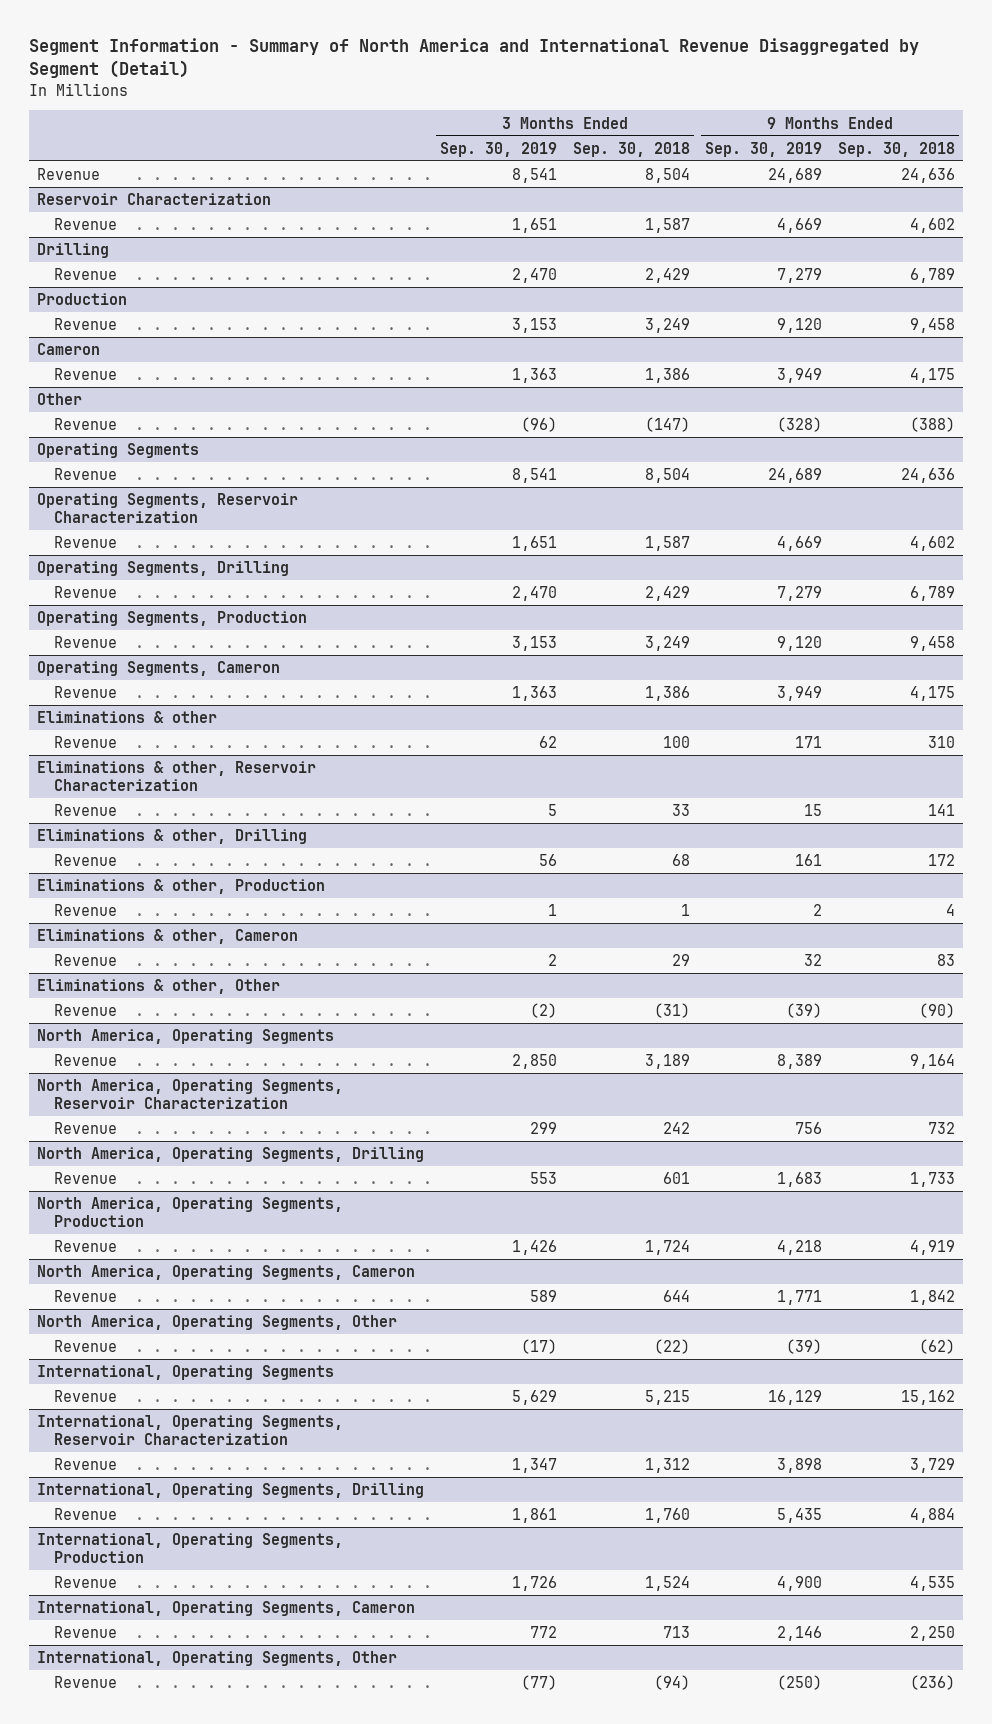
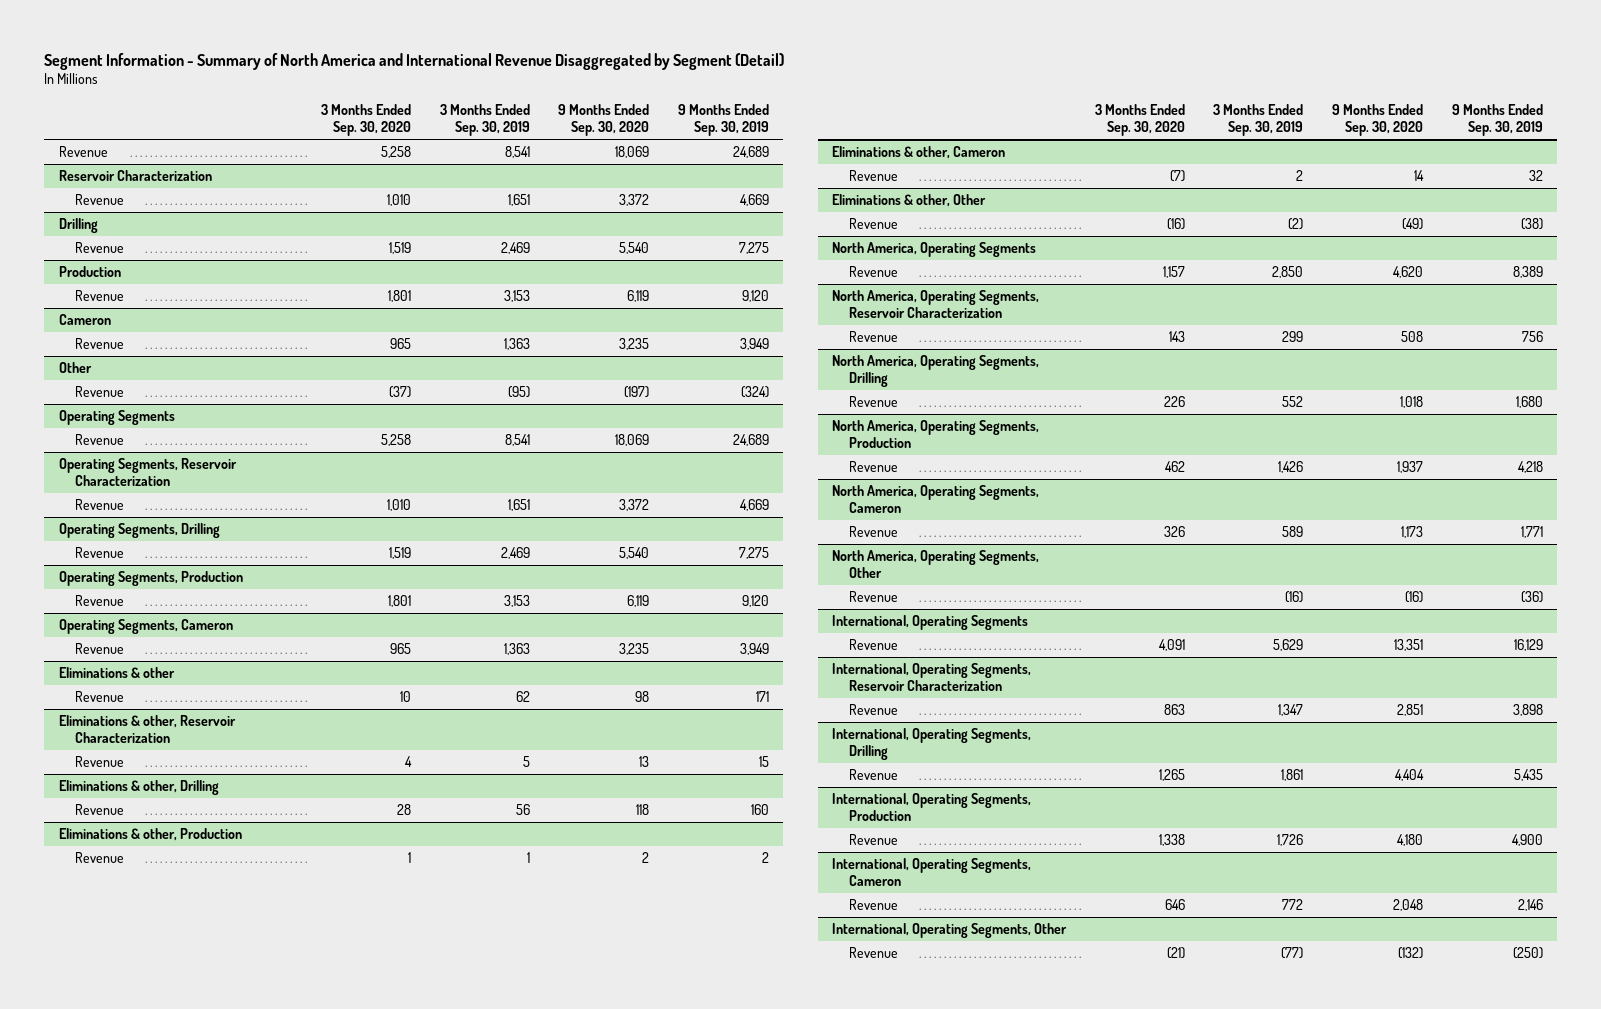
[572,141,690,157] Sep. 30, 2018 -> none
[838,141,956,157] Sep. 30, 2018 -> none
none -> [321,104,412,137] 3 Months Ended Sep. 30, 2020
none -> [558,104,650,137] 9 Months Ended Sep. 30, 2020
[511,268,557,284] 2,470 -> [500,242,530,255] 2,469
[777,268,823,284] 7,279 -> [739,242,770,255] 7,275
[520,417,557,433] (96) -> [507,386,530,399] (95)
[777,417,823,433] (328) -> [741,386,770,399] (324)
[511,586,557,602] 2,470 -> [500,547,530,560] 2,469
[777,586,823,602] 7,279 -> [739,547,770,560] 7,275
[795,854,823,867] 161 -> [751,804,770,816] 160
[786,1003,823,1019] (39) -> [1520,218,1543,231] (38)
[529,1172,557,1185] 553 -> [1282,396,1304,408] 552
[777,1172,823,1188] 1,683 -> [1515,396,1543,409] 1,680
[520,1339,557,1355] (17) -> [1285,591,1304,604] (16)
[786,1339,823,1355] (39) -> [1520,591,1543,604] (36)

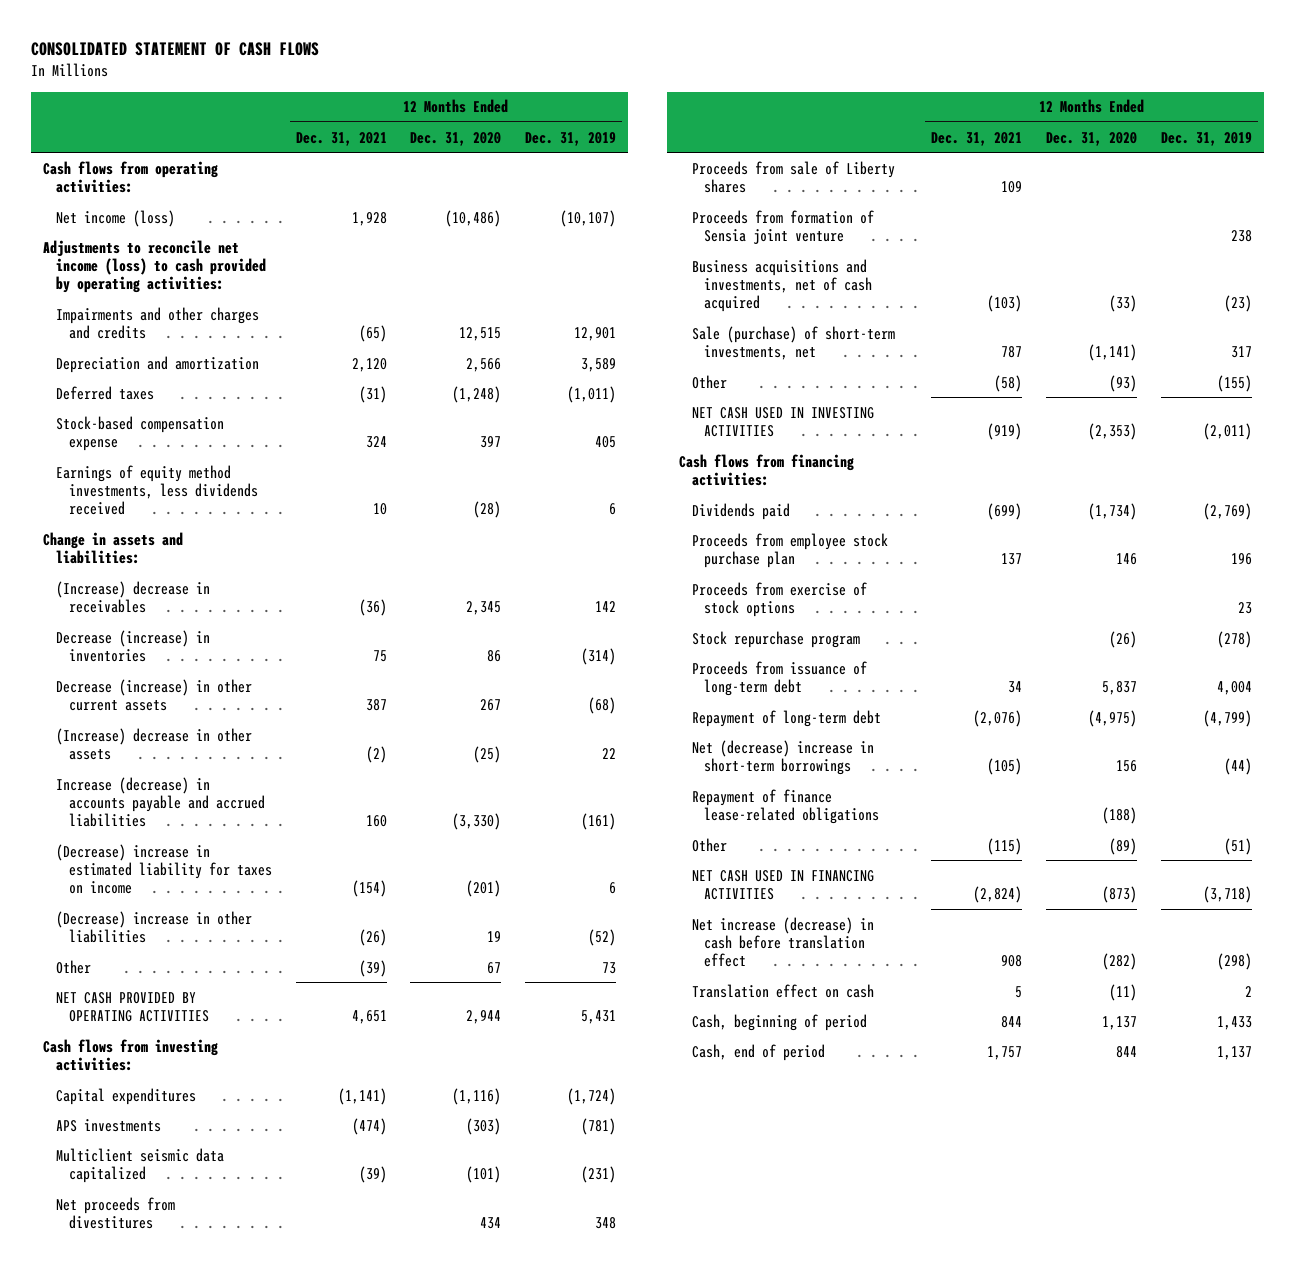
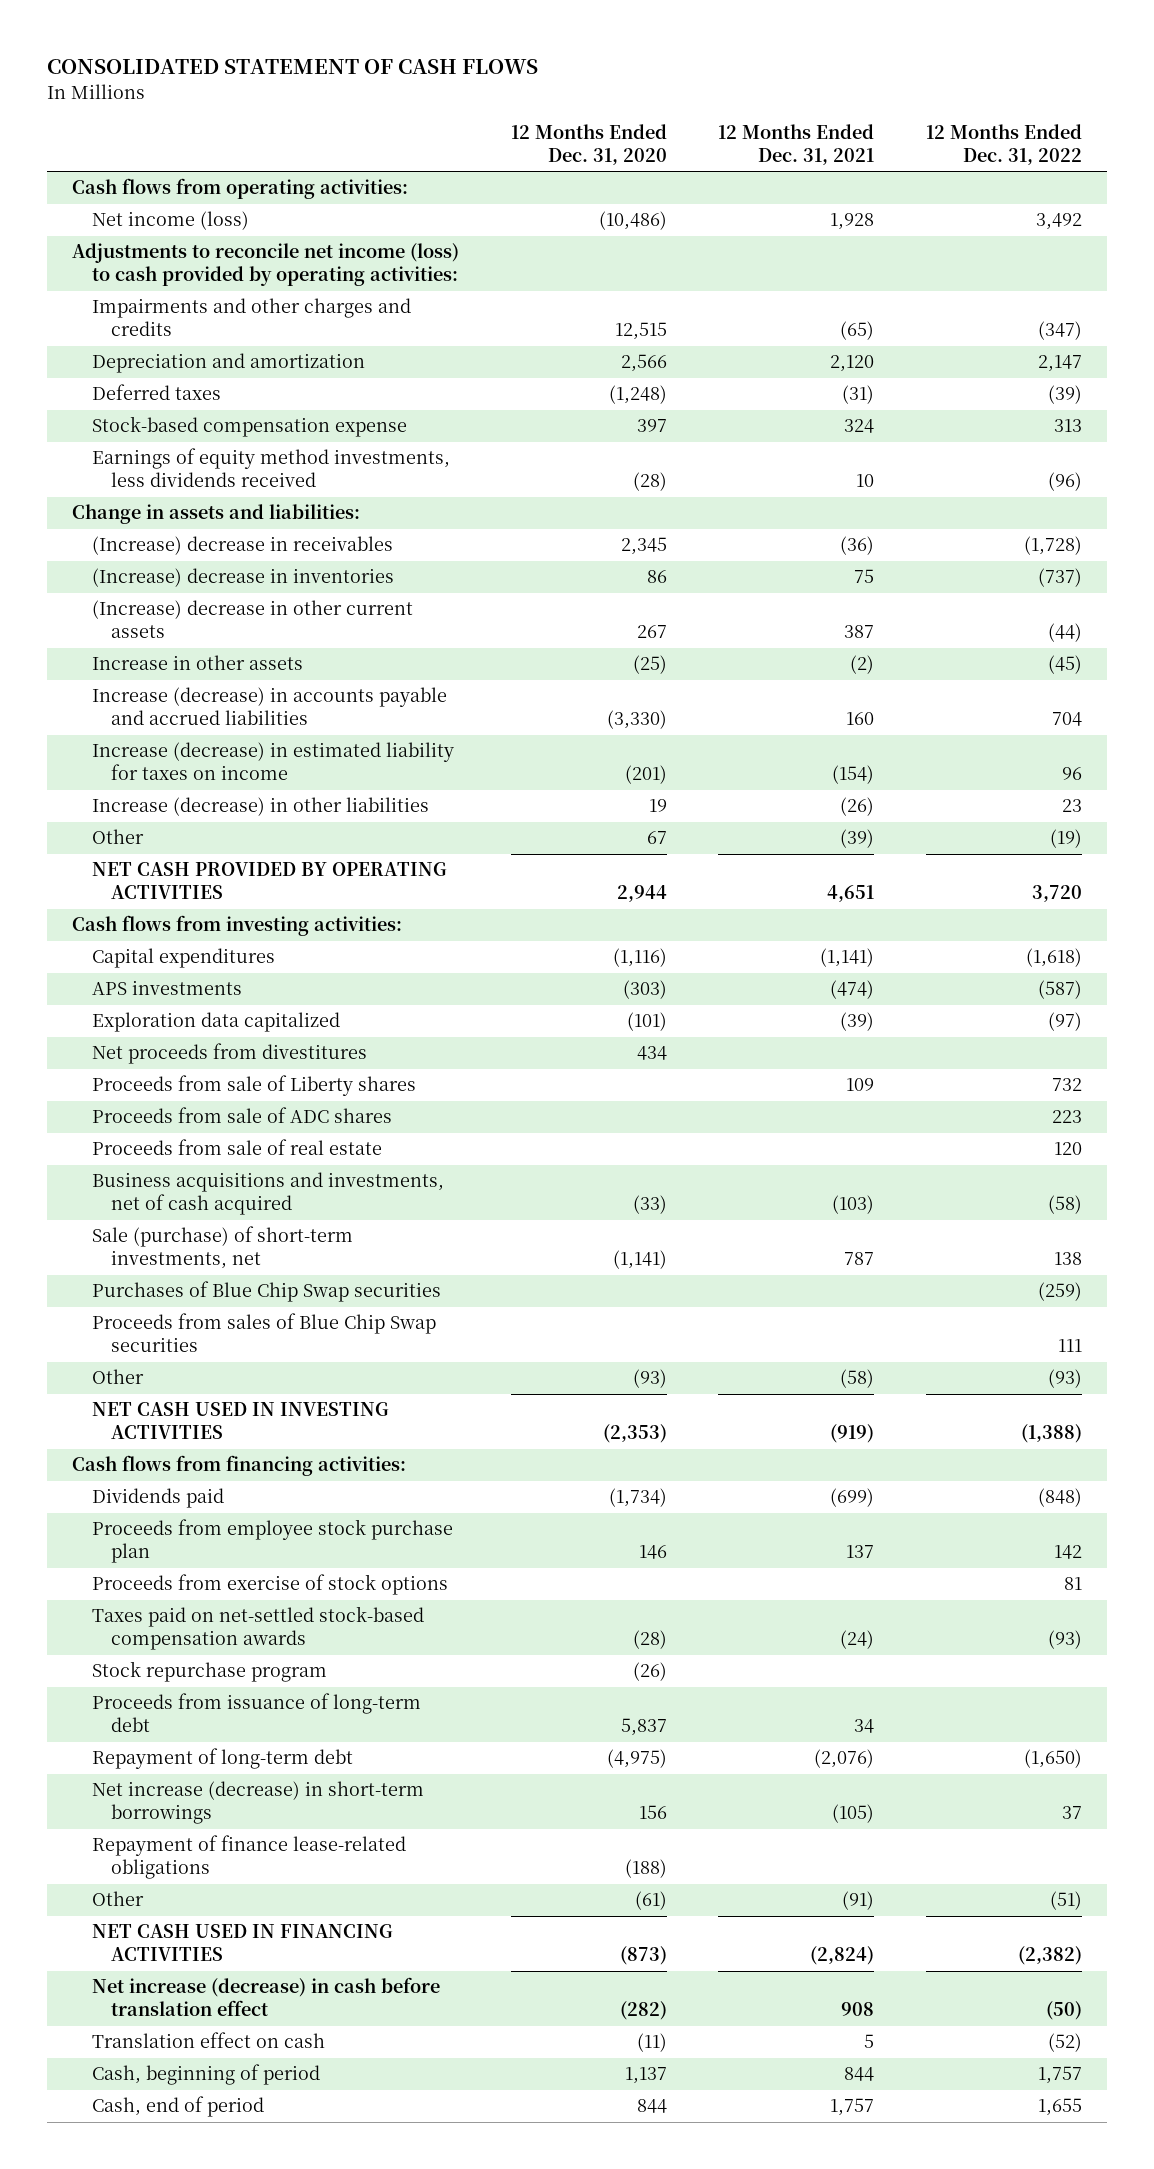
[525,131,617,146] Dec. 31, 2019 -> none
none -> [925,123,1082,165] 12 Months Ended Dec. 31, 2022
[55,629,210,663] Decrease (increase) in inventories -> [91,568,394,588] (Increase) decrease in inventories
[55,678,252,712] Decrease (increase) in other current assets -> [91,600,413,639] (Increase) decrease in other current assets
[55,727,252,761] (Increase) decrease in other assets -> [91,655,303,671] Increase in other assets
[55,843,272,895] (Decrease) increase in estimated liability for taxes on income -> [91,742,454,781] Increase (decrease) in estimated liability for taxes on income
[55,910,252,944] (Decrease) increase in other liabilities -> [91,797,429,817] Increase (decrease) in other liabilities
[55,1147,224,1184] Multiclient seismic data capitalized -> [91,1012,340,1033] Exploration data capitalized
[691,209,874,245] Proceeds from formation of Sensia joint venture -> none
none -> [91,1107,392,1124] Proceeds from sale of ADC shares
none -> [91,1139,382,1156] Proceeds from sale of real estate
none -> [91,1281,441,1303] Purchases of Blue Chip Swap securities
none -> [91,1313,436,1353] Proceeds from sales of Blue Chip Swap securities
none -> [91,1606,424,1651] Taxes paid on net-settled stock-based compensation awards
[691,739,874,776] Net (decrease) increase in short-term borrowings -> [91,1781,424,1825] Net increase (decrease) in short-term borrowings
[987,837,1023,855] (115) -> [842,1891,875,1911] (91)
[1109,837,1138,855] (89) -> [634,1891,667,1911] (61)

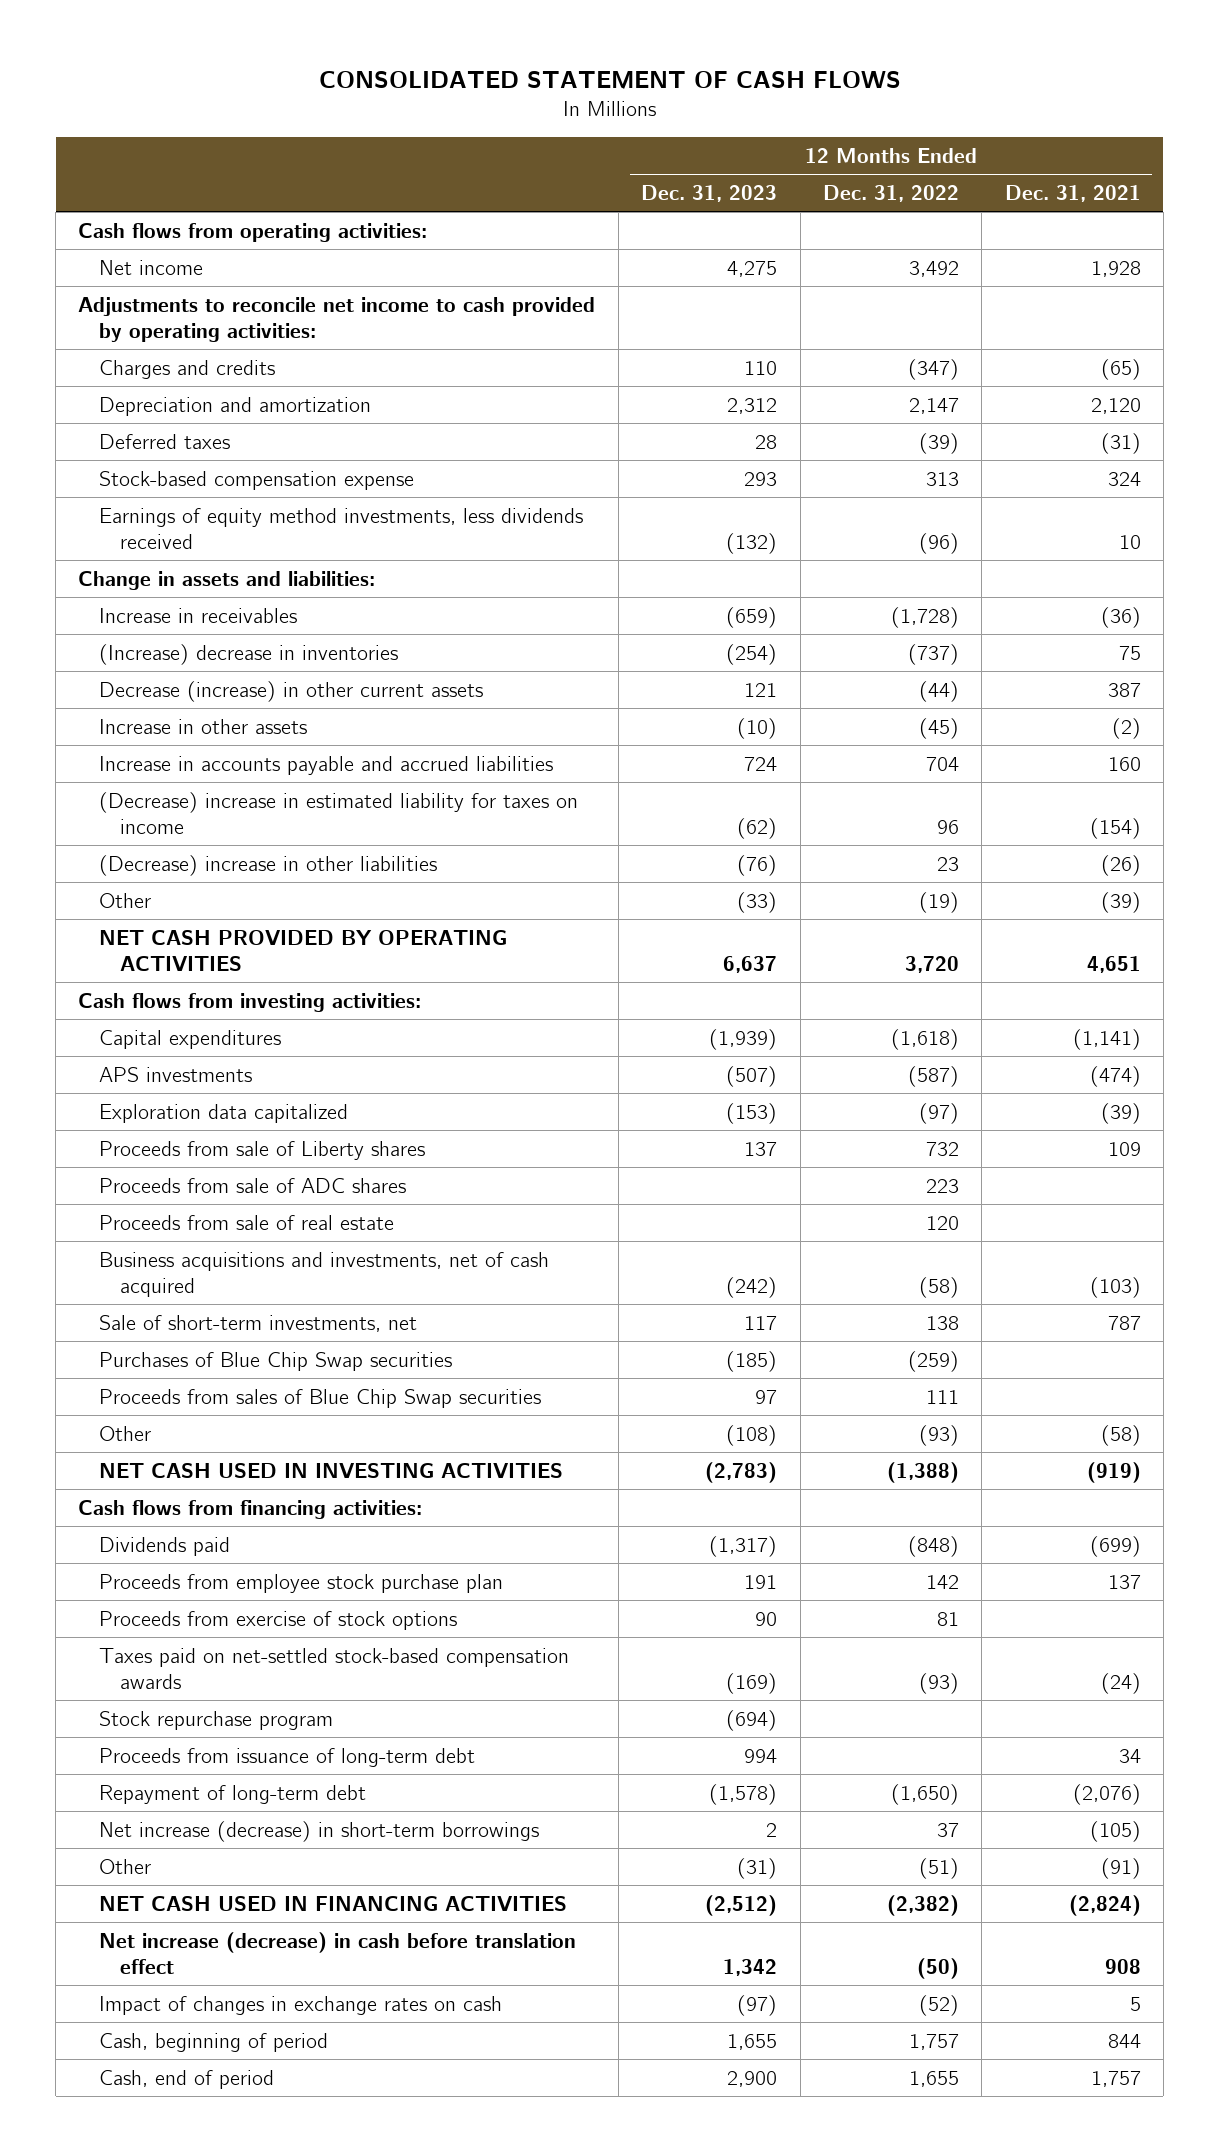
[510,123,667,165] 12 Months Ended Dec. 31, 2020 -> none
none -> [641,185,778,203] Dec. 31, 2023
[91,211,249,231] Net income (loss) -> [98,259,203,275] Net income
[72,243,460,287] Adjustments to reconcile net income (loss) to cash provided by operating activities: -> [78,296,596,343] Adjustments to reconcile net income to cash provided by operating activities:
[91,298,411,337] Impairments and other charges and credits -> [98,359,275,379] Charges and credits
[91,536,393,556] (Increase) decrease in receivables -> [98,607,297,623] Increase in receivables
[91,600,413,639] (Increase) decrease in other current assets -> [98,680,483,702] Decrease (increase) in other current assets
[91,687,447,726] Increase (decrease) in accounts payable and accrued liabilities -> [98,755,553,775] Increase in accounts payable and accrued liabilities
[91,742,454,781] Increase (decrease) in estimated liability for taxes on income -> [98,791,578,835] (Decrease) increase in estimated liability for taxes on income
[91,797,429,817] Increase (decrease) in other liabilities -> [98,854,437,876] (Decrease) increase in other liabilities
[91,1043,367,1065] Net proceeds from divestitures -> none
[91,1226,353,1270] Sale (purchase) of short-term investments, net -> [98,1314,417,1332] Sale of short-term investments, net
[91,1835,406,1880] Repayment of finance lease-related obligations -> none
[91,2032,325,2049] Translation effect on cash -> [98,1995,502,2015] Impact of changes in exchange rates on cash

